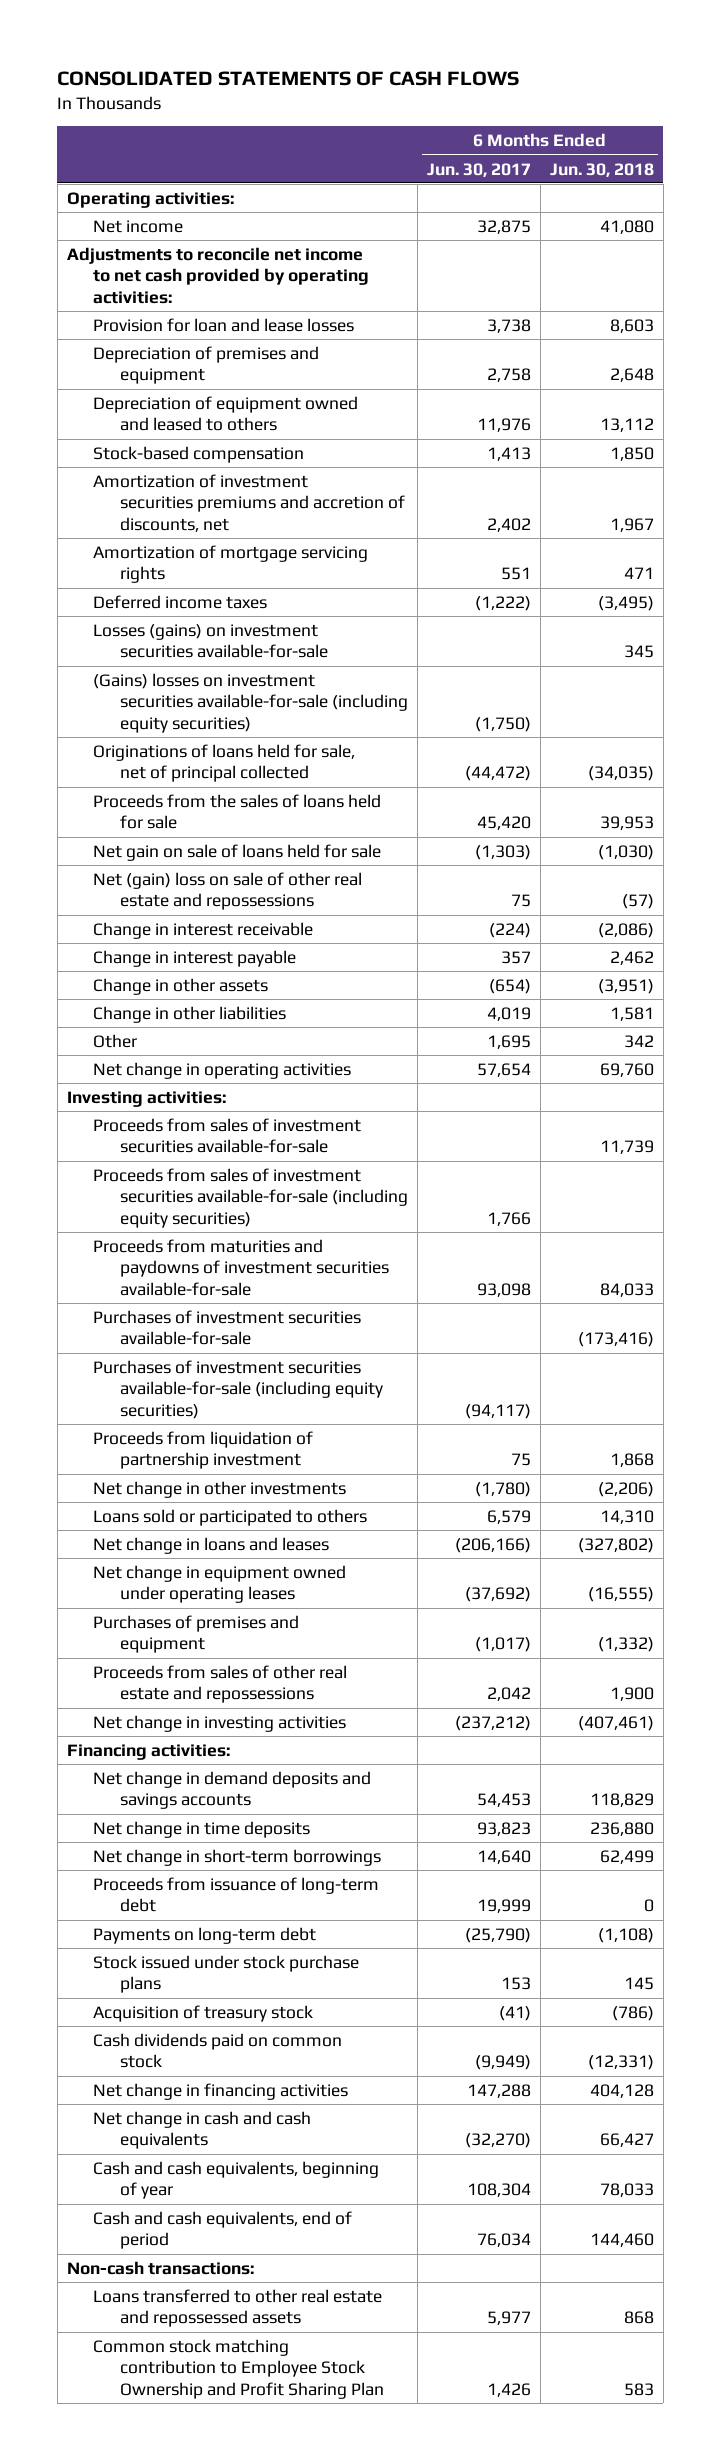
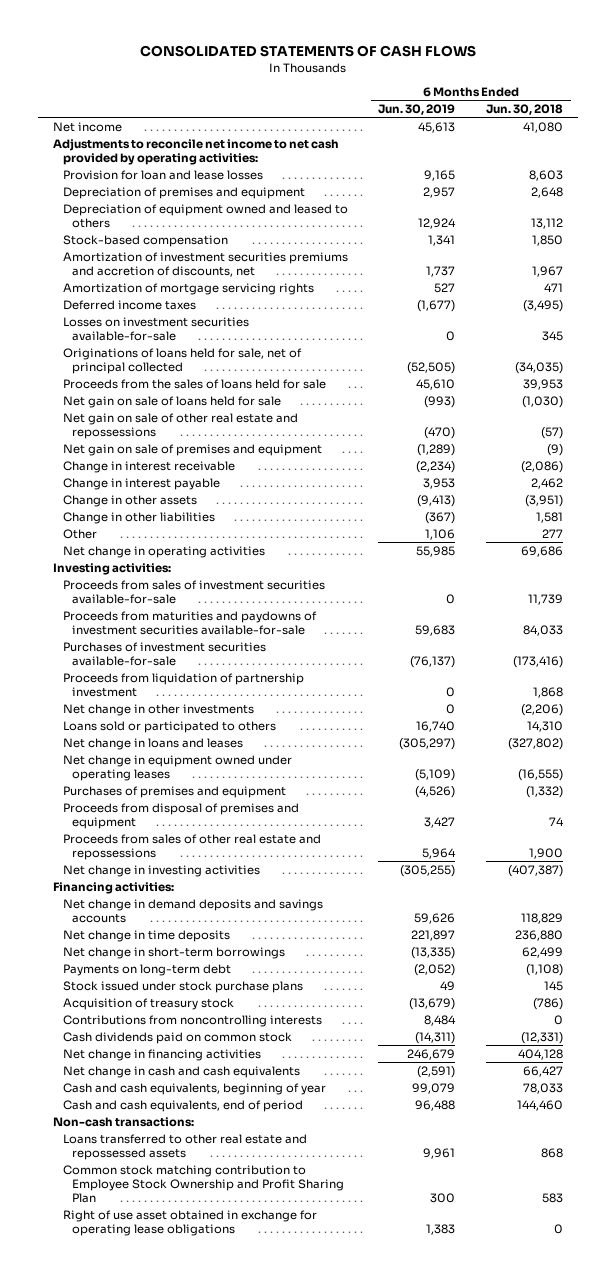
[426,162,531,177] Jun. 30, 2017 -> none
none -> [378,104,456,116] Jun. 30, 2019
[66,191,234,208] Operating activities: -> none
[93,672,408,733] (Gains) losses on investment securities available-for-sale (including equity securities) -> none
[93,623,328,659] Losses (gains) on investment securities available-for-sale -> [62,316,249,341] Losses on investment securities available-for-sale
[93,871,363,911] Net (gain) loss on sale of other real estate and repossessions -> [62,412,298,439] Net gain on sale of other real estate and repossessions
none -> [62,443,322,456] Net gain on sale of premises and equipment
[623,1034,654,1048] 342 -> [542,528,564,538] 277
[599,1062,654,1077] 69,760 -> [521,545,564,557] 69,686
[93,1167,408,1228] Proceeds from sales of investment securities available-for-sale (including equity securities) -> none
[93,1359,383,1419] Purchases of investment securities available-for-sale (including equity securities) -> none
none -> [62,802,299,829] Proceeds from disposal of premises and equipment
[577,1715,654,1731] (407,461) -> [508,864,564,877] (407,387)
[93,1876,380,1913] Proceeds from issuance of long-term debt -> none
none -> [62,1014,322,1027] Contributions from noncontrolling interests
none -> [62,1209,317,1236] Right of use asset obtained in exchange for operating lease obligations

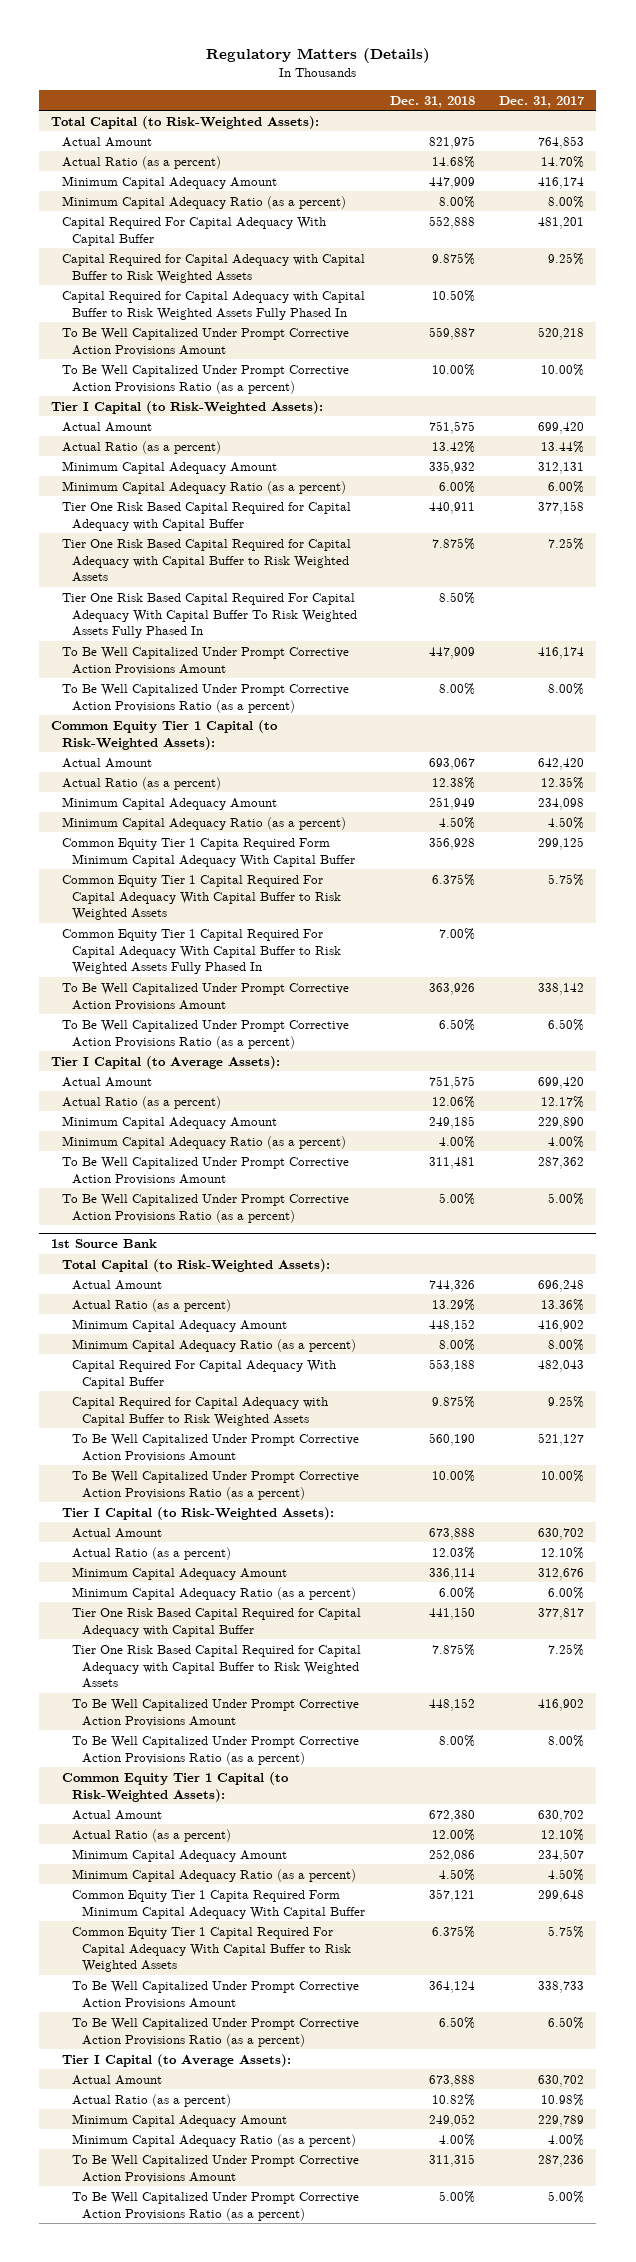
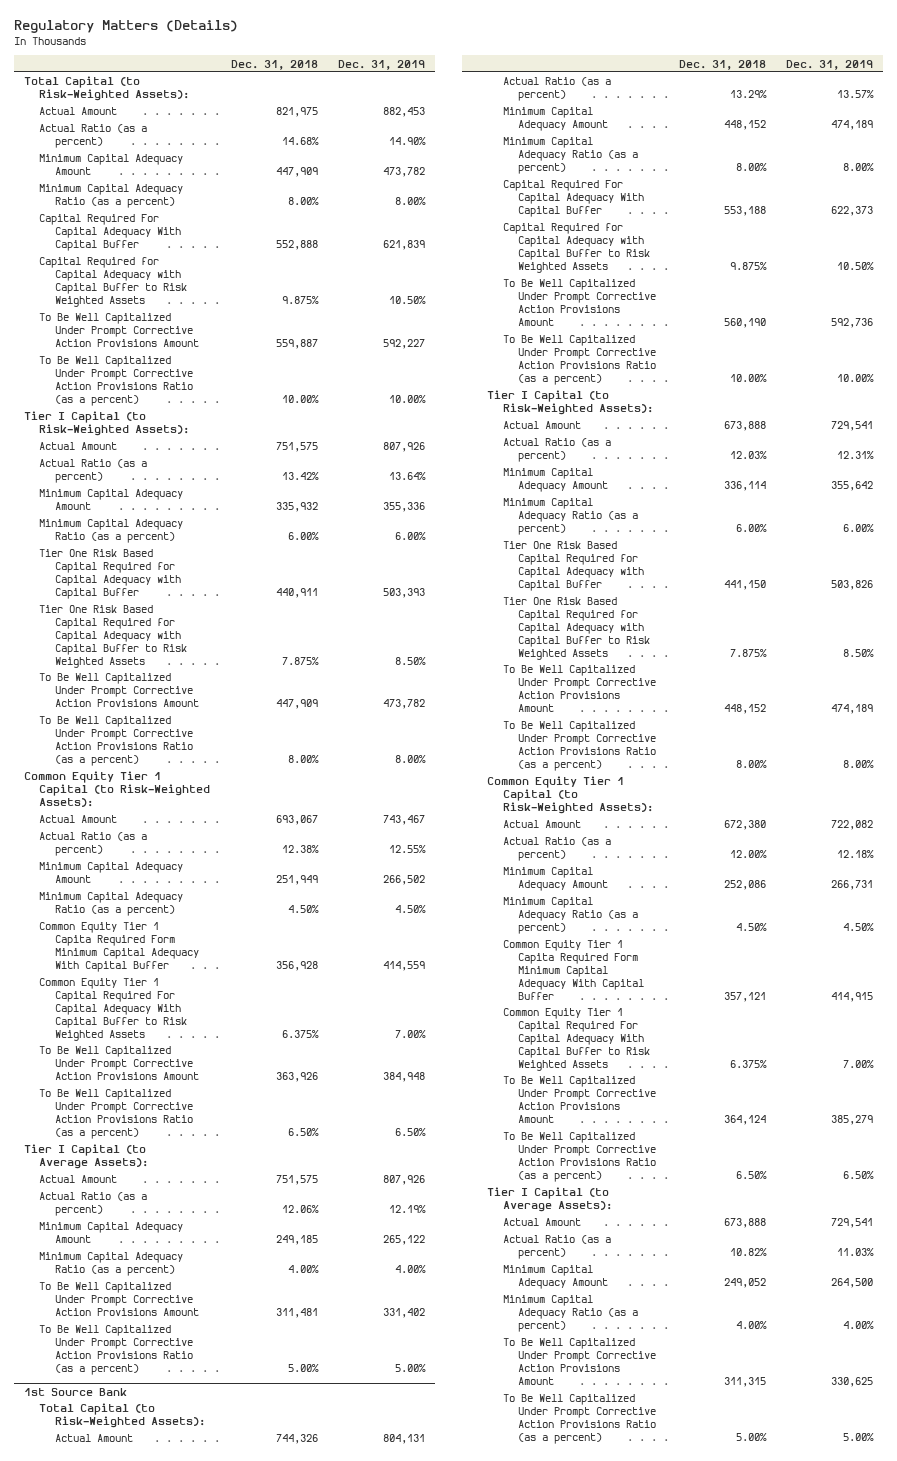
[499,95,586,108] Dec. 31, 2017 -> none
none -> [337,59,425,70] Dec. 31, 2019
[61,290,365,320] Capital Required for Capital Adequacy with Capital Buffer to Risk Weighted Assets Fully Phased In -> none
[61,592,357,639] Tier One Risk Based Capital Required For Capital Adequacy With Capital Buffer To Risk Weighted Assets Fully Phased In -> none
[61,928,341,975] Common Equity Tier 1 Capital Required For Capital Adequacy With Capital Buffer to Risk Weighted Assets Fully Phased In -> none

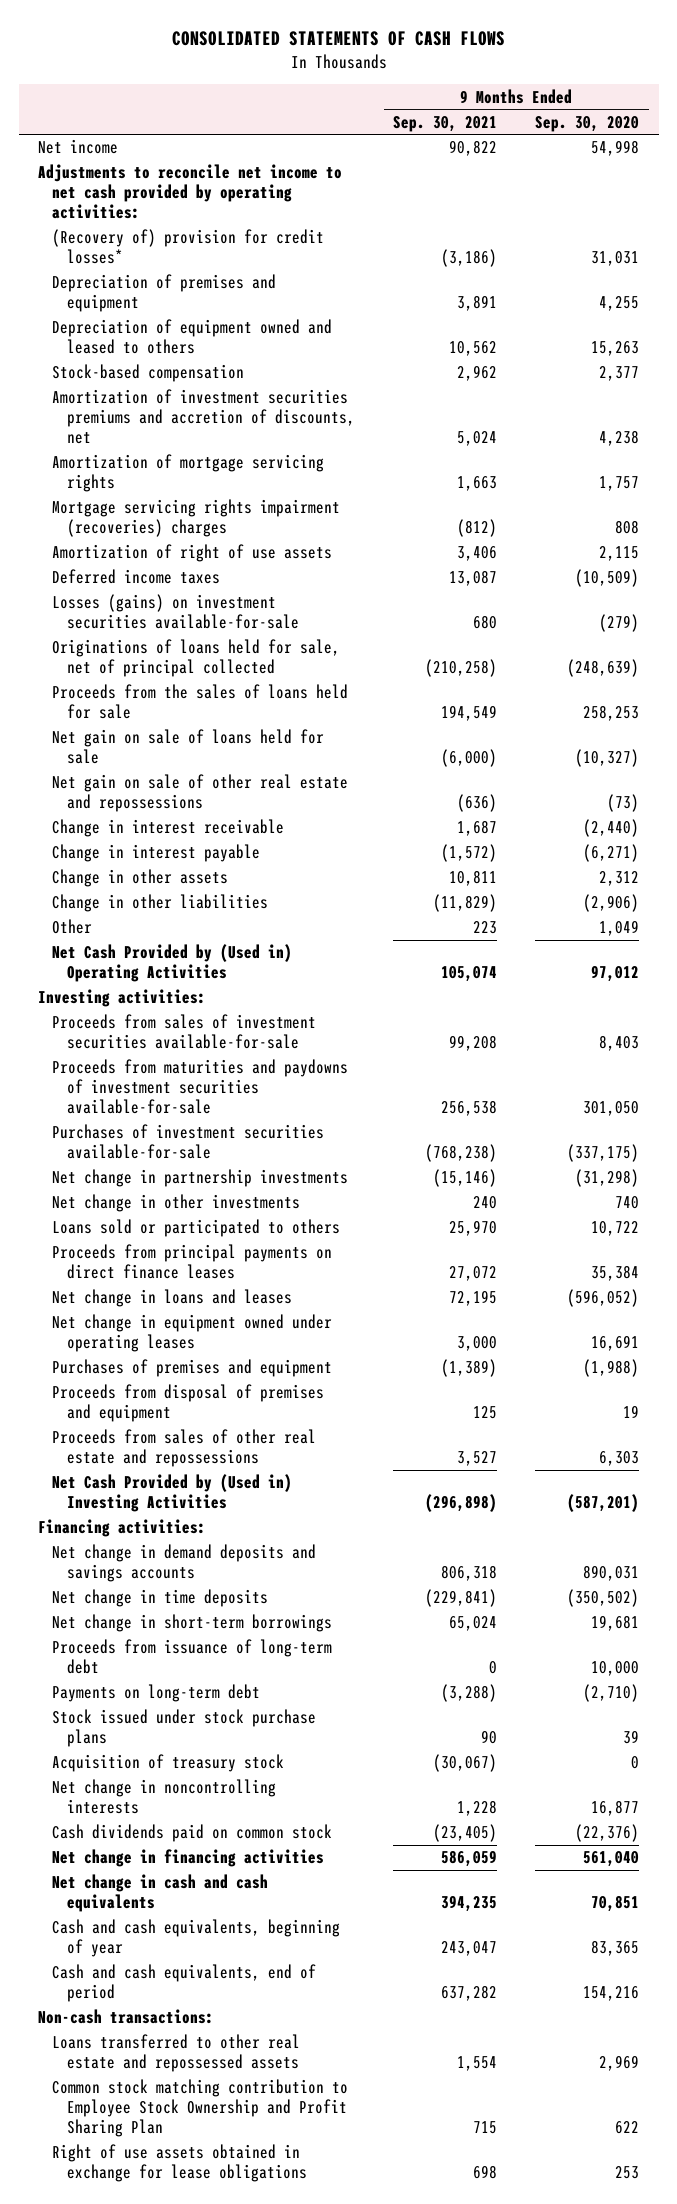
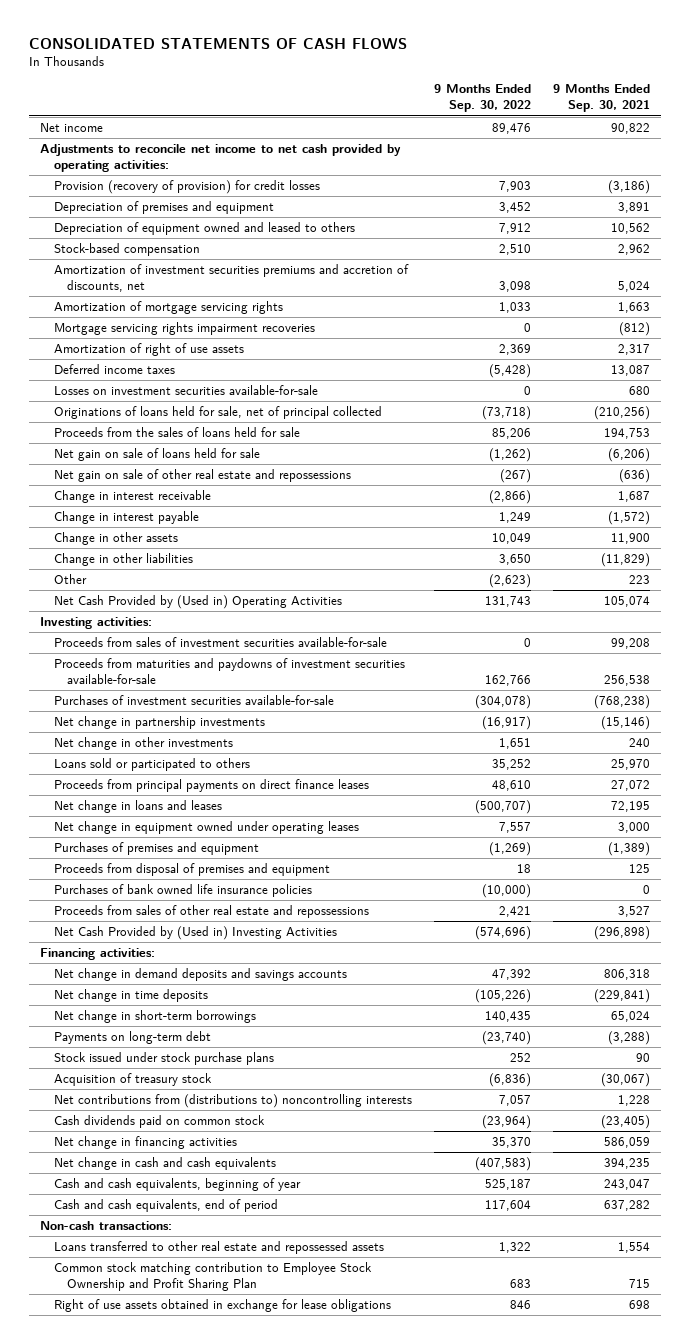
[535,115,640,132] Sep. 30, 2020 -> none
none -> [434,84,532,113] 9 Months Ended Sep. 30, 2022
[52,229,325,265] (Recovery of) provision for credit losses* -> [53,180,320,195] Provision (recovery of provision) for credit losses
[52,499,341,538] Mortgage servicing rights impairment (recoveries) charges -> [53,322,315,336] Mortgage servicing rights impairment recoveries
[457,546,498,562] 3,406 -> [618,344,651,356] 2,317
[52,594,299,630] Losses (gains) on investment securities available-for-sale -> [53,385,318,396] Losses on investment securities available-for-sale
[425,659,498,678] (210,258) -> [594,406,651,421] (210,256)
[441,705,498,722] 194,549 -> [604,428,651,440] 194,753
[441,749,498,768] (6,000) -> [608,448,651,463] (6,206)
[449,870,498,887] 10,811 -> [611,533,651,545] 11,900
none -> [53,884,312,898] Purchases of bank owned life insurance policies
[52,1639,333,1675] Proceeds from issuance of long-term debt -> none
[52,1779,277,1815] Net change in noncontrolling interests -> [53,1094,412,1109] Net contributions from (distributions to) noncontrolling interests

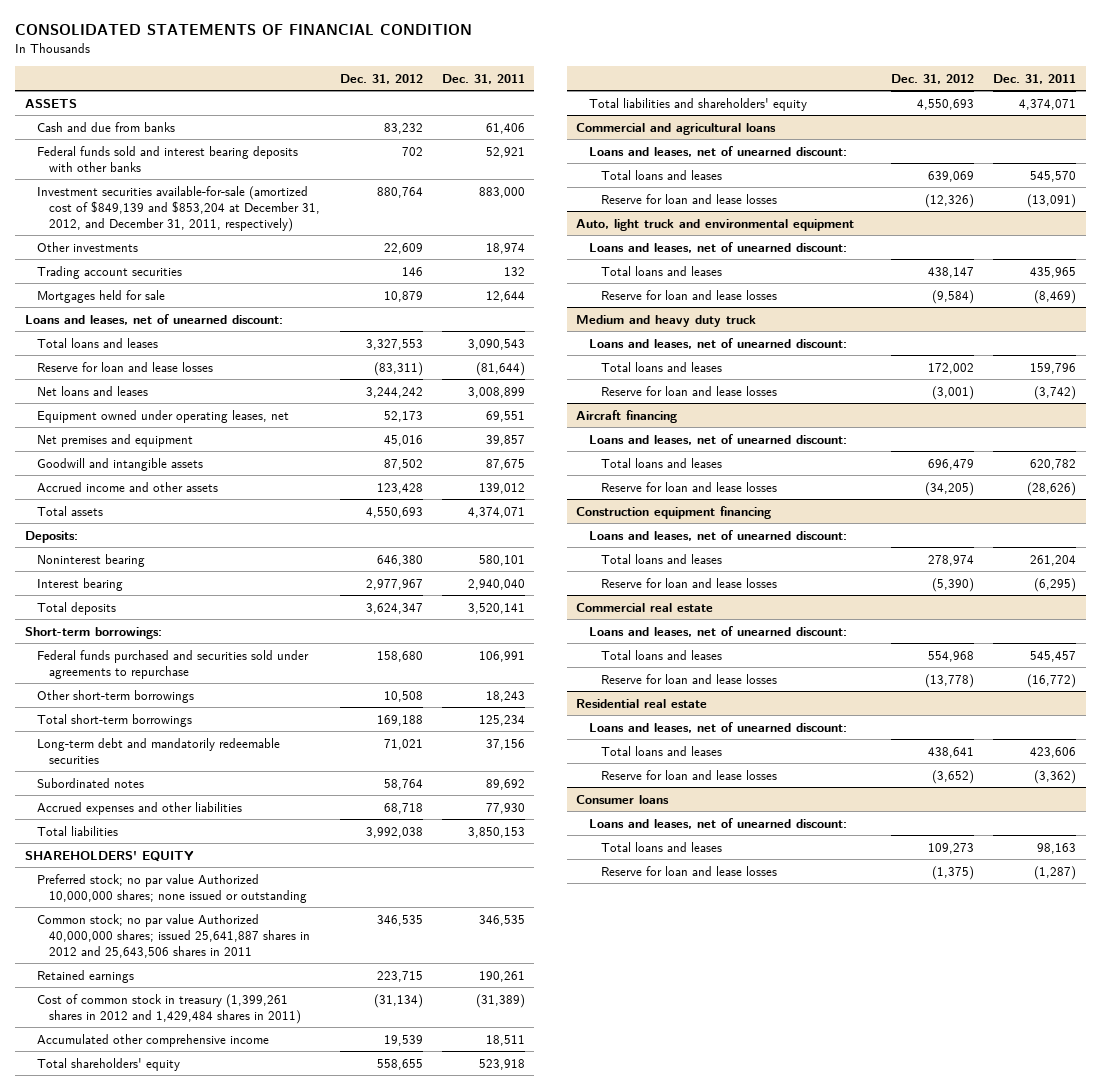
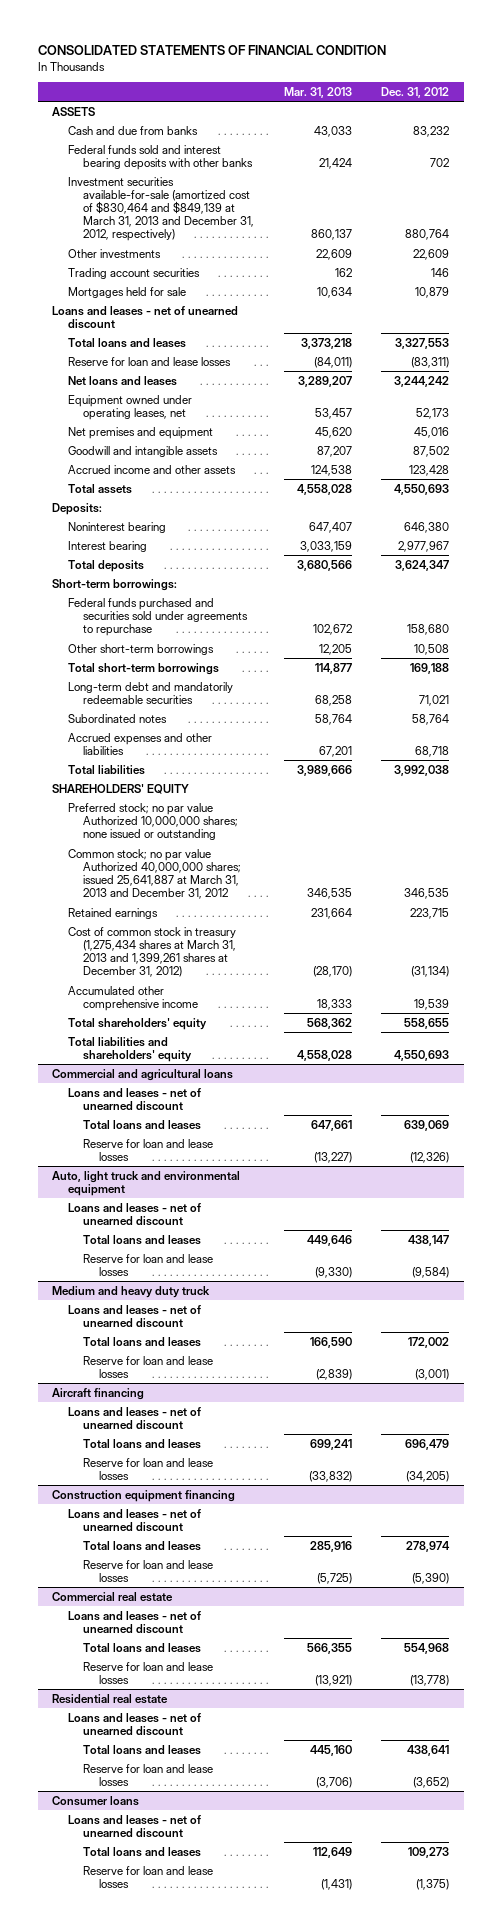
[441,73,525,84] Dec. 31, 2011 -> none
none -> [283,86,352,98] Mar. 31, 2013
[37,185,321,232] Investment securities available-for-sale (amortized cost of $849,139 and $853,204 at December 31, 2012, and December 31, 2011, respectively) -> [67,176,255,242] Investment securities available-for-sale (amortized cost of $830,464 and $849,139 at March 31, 2013 and December 31, 2012, respectively)
[24,313,283,325] Loans and leases, net of unearned discount: -> [52,305,239,329] Loans and leases - net of unearned discount
[37,913,311,958] Common stock; no par value Authorized 40,000,000 shares; issued 25,641,887 shares in 2012 and 25,643,506 shares in 2011 -> [67,848,242,900] Common stock; no par value Authorized 40,000,000 shares; issued 25,641,887 at March 31, 2013 and December 31, 2012
[37,993,302,1024] Cost of common stock in treasury (1,399,261 shares in 2012 and 1,429,484 shares in 2011) -> [67,926,237,978] Cost of common stock in treasury (1,275,434 shares at March 31, 2013 and 1,399,261 shares at December 31, 2012)
[588,145,847,157] Loans and leases, net of unearned discount: -> [67,1087,201,1111] Loans and leases - net of unearned discount
[588,241,847,253] Loans and leases, net of unearned discount: -> [67,1202,201,1226] Loans and leases - net of unearned discount
[588,337,847,349] Loans and leases, net of unearned discount: -> [67,1304,201,1328] Loans and leases - net of unearned discount
[588,433,847,445] Loans and leases, net of unearned discount: -> [67,1406,201,1430] Loans and leases - net of unearned discount
[588,529,847,541] Loans and leases, net of unearned discount: -> [67,1508,201,1532] Loans and leases - net of unearned discount
[588,625,847,637] Loans and leases, net of unearned discount: -> [67,1610,201,1634] Loans and leases - net of unearned discount
[588,721,847,733] Loans and leases, net of unearned discount: -> [67,1712,201,1736] Loans and leases - net of unearned discount
[588,817,847,829] Loans and leases, net of unearned discount: -> [67,1814,201,1838] Loans and leases - net of unearned discount

